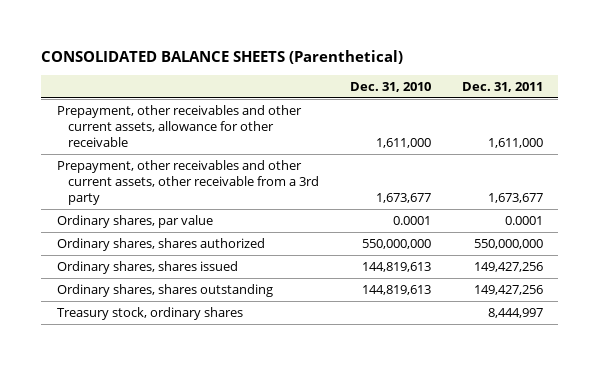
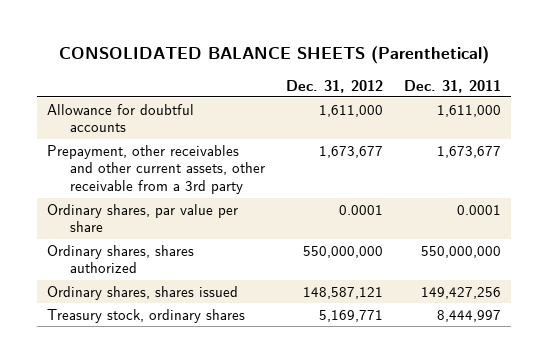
[349,81,431,92] Dec. 31, 2010 -> none
none -> [285,79,383,93] Dec. 31, 2012
[56,105,302,147] Prepayment, other receivables and other current assets, allowance for other receivable -> [47,103,195,133] Allowance for doubtful accounts
[56,215,213,229] Ordinary shares, par value -> [47,203,239,233] Ordinary shares, par value per share
[56,284,273,298] Ordinary shares, shares outstanding -> none

